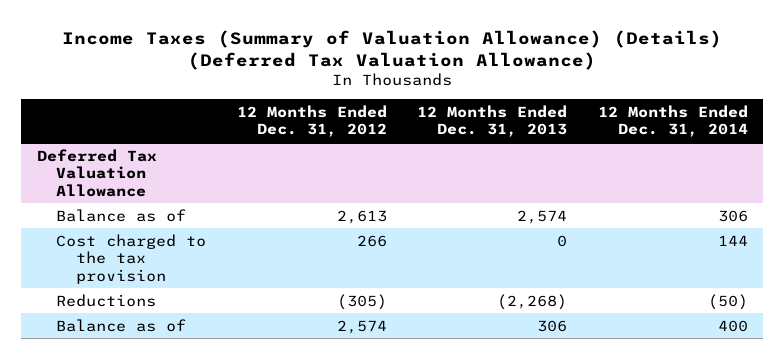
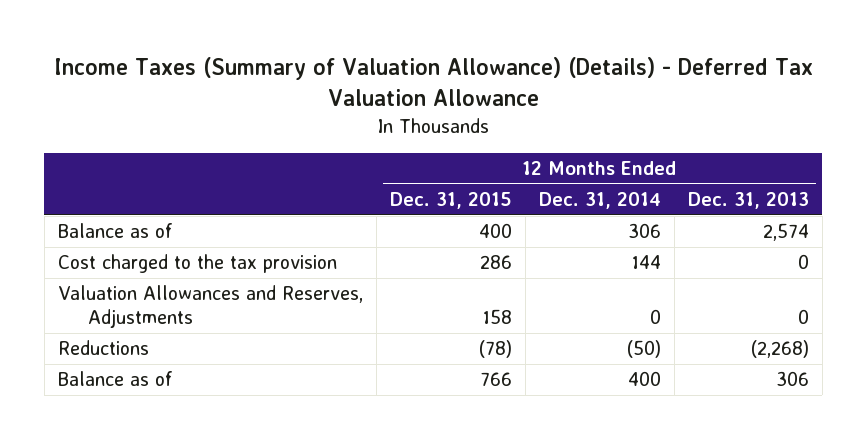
[62,29,723,70] Income Taxes (Summary of Valuation Allowance) (Details) (Deferred Tax Valuation Allowance) -> [54,57,814,106] Income Taxes (Summary of Valuation Allowance) (Details) - Deferred Tax Valuation Allowance
[236,104,387,138] 12 Months Ended Dec. 31, 2012 -> none
none -> [389,191,512,209] Dec. 31, 2015
[36,148,157,197] Deferred Tax Valuation Allowance -> none
none -> [57,285,363,328] Valuation Allowances and Reserves, Adjustments

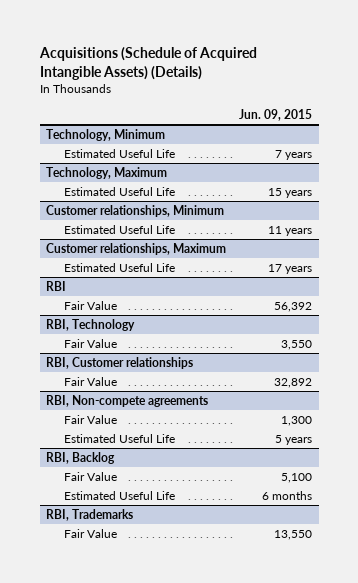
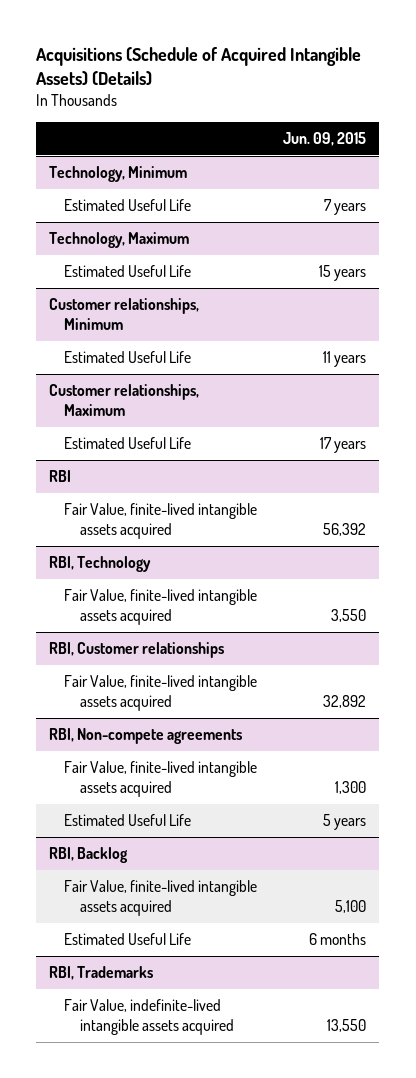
[64,300,118,310] Fair Value -> [64,503,258,540] Fair Value, finite-lived intangible assets acquired
[64,338,118,348] Fair Value -> [64,589,258,626] Fair Value, finite-lived intangible assets acquired
[64,376,118,386] Fair Value -> [64,675,258,712] Fair Value, finite-lived intangible assets acquired
[64,414,118,424] Fair Value -> [64,761,258,798] Fair Value, finite-lived intangible assets acquired
[64,471,118,481] Fair Value -> [64,880,258,917] Fair Value, finite-lived intangible assets acquired
[64,528,118,538] Fair Value -> [64,999,234,1036] Fair Value, indefinite-lived intangible assets acquired

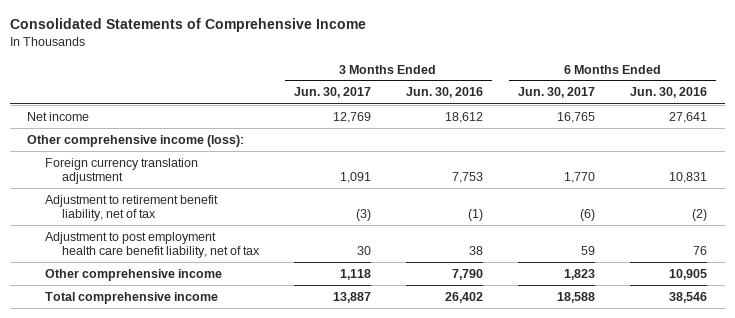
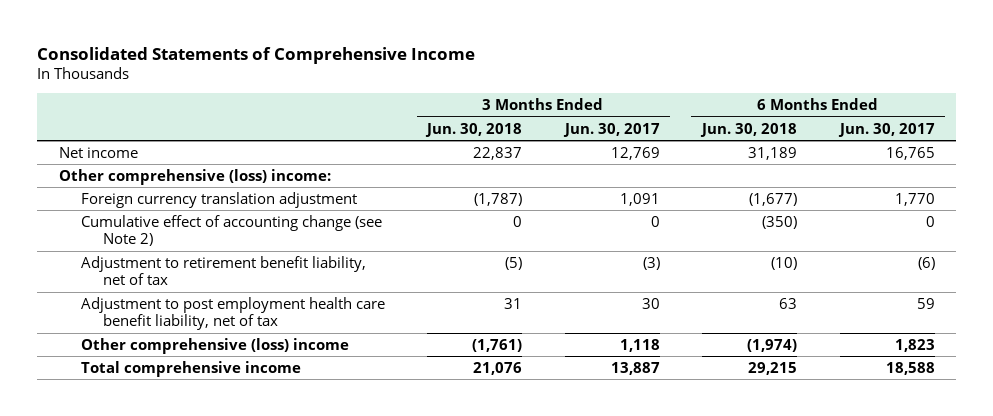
[405,87,483,99] Jun. 30, 2016 -> none
[630,87,708,99] Jun. 30, 2016 -> none
none -> [425,122,523,137] Jun. 30, 2018
none -> [700,122,798,137] Jun. 30, 2018
[27,134,245,147] Other comprehensive income (loss): -> [58,168,331,185] Other comprehensive (loss) income:
none -> [80,214,382,247] Cumulative effect of accounting change (see Note 2)
[44,268,222,281] Other comprehensive income -> [80,337,349,354] Other comprehensive (loss) income

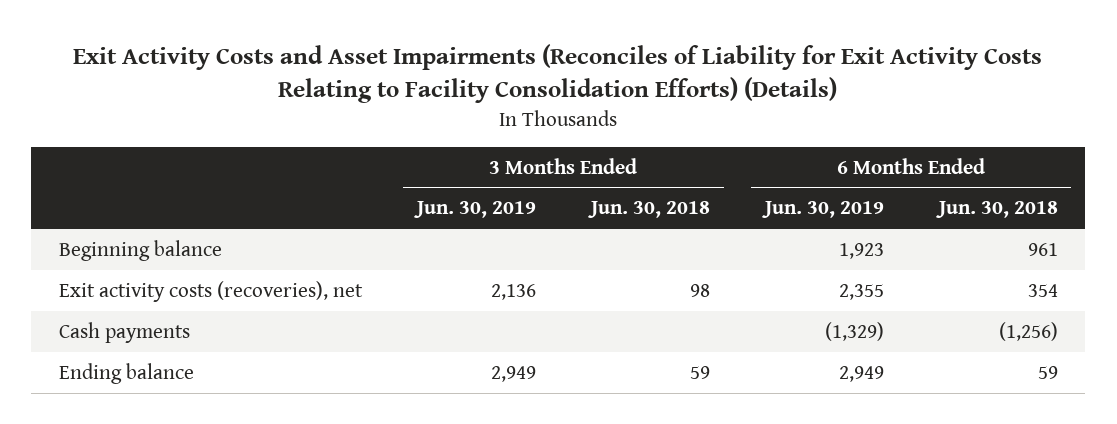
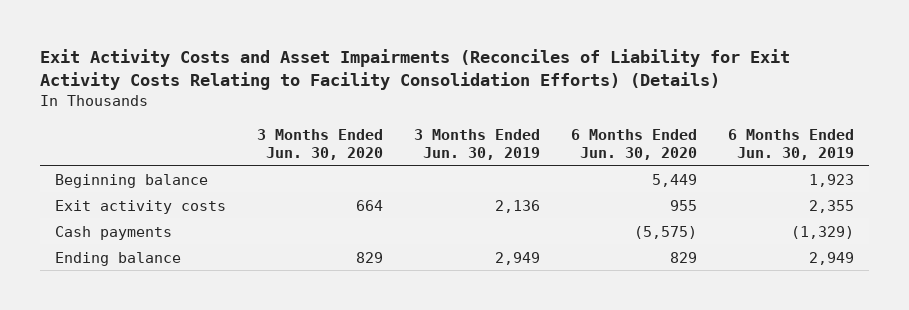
[587,201,710,219] Jun. 30, 2018 -> none
[935,201,1058,219] Jun. 30, 2018 -> none
none -> [257,128,384,160] 3 Months Ended Jun. 30, 2020
none -> [571,128,698,160] 6 Months Ended Jun. 30, 2020
[58,280,363,302] Exit activity costs (recoveries), net -> [55,199,227,214] Exit activity costs

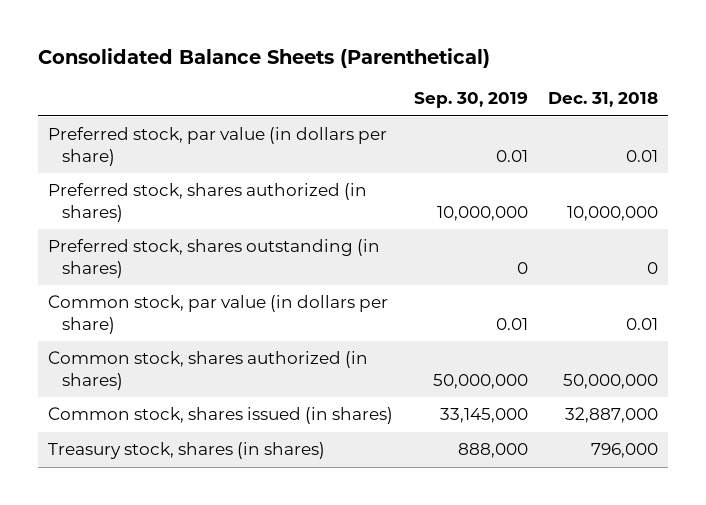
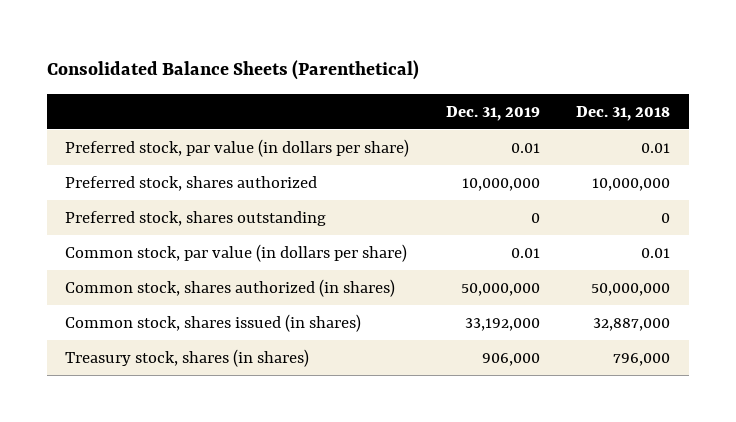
[413,92,528,109] Sep. 30, 2019 -> none
none -> [445,105,540,121] Dec. 31, 2019
[48,183,368,222] Preferred stock, shares authorized (in shares) -> [65,175,318,191] Preferred stock, shares authorized
[48,239,381,278] Preferred stock, shares outstanding (in shares) -> [65,210,327,226] Preferred stock, shares outstanding

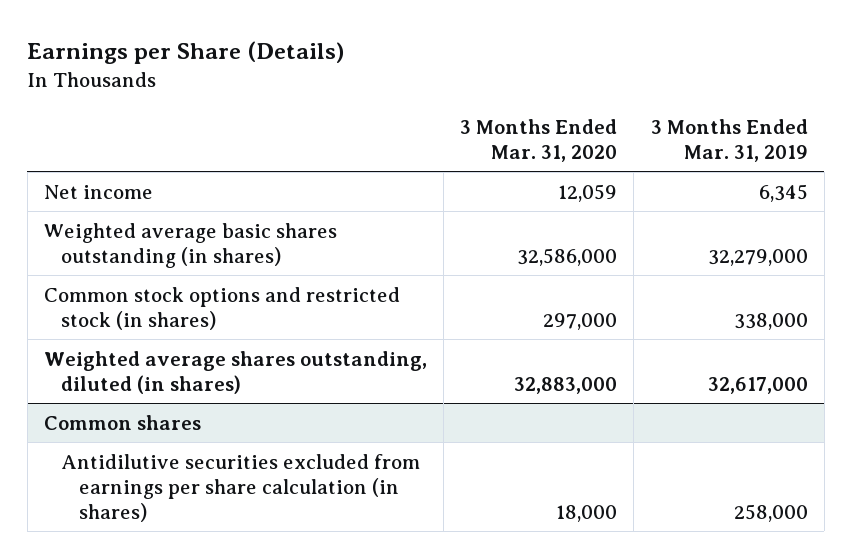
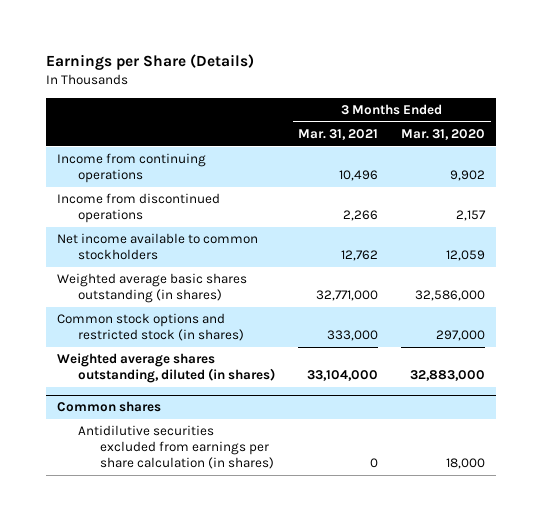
[650,118,808,162] 3 Months Ended Mar. 31, 2019 -> none
none -> [298,128,379,140] Mar. 31, 2021
none -> [57,153,207,184] Income from continuing operations
none -> [57,193,221,224] Income from discontinued operations
[44,184,154,199] Net income -> [57,233,259,261] Net income available to common stockholders

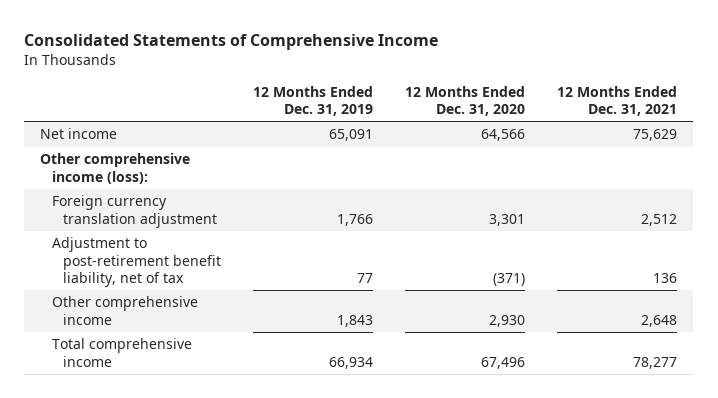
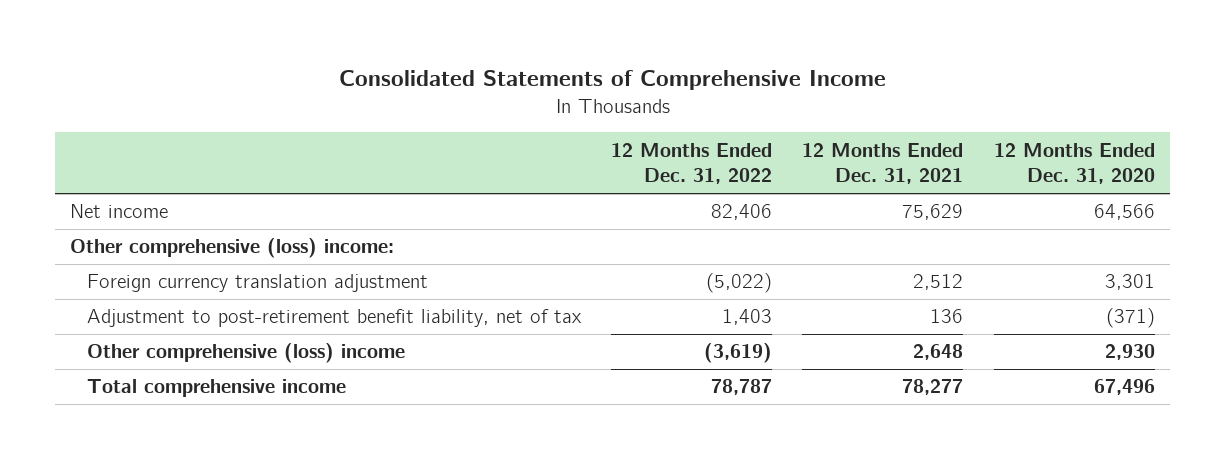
[253,85,374,117] 12 Months Ended Dec. 31, 2019 -> none
none -> [610,142,772,185] 12 Months Ended Dec. 31, 2022
[40,153,191,184] Other comprehensive income (loss): -> [70,238,395,259] Other comprehensive (loss) income:
[51,296,198,325] Other comprehensive income -> [86,343,405,364] Other comprehensive (loss) income

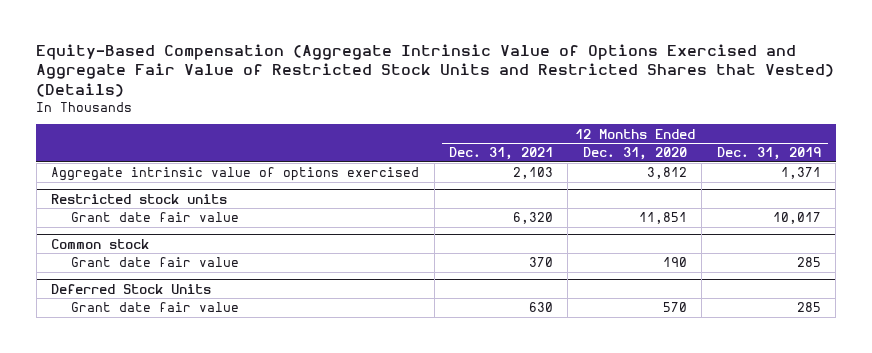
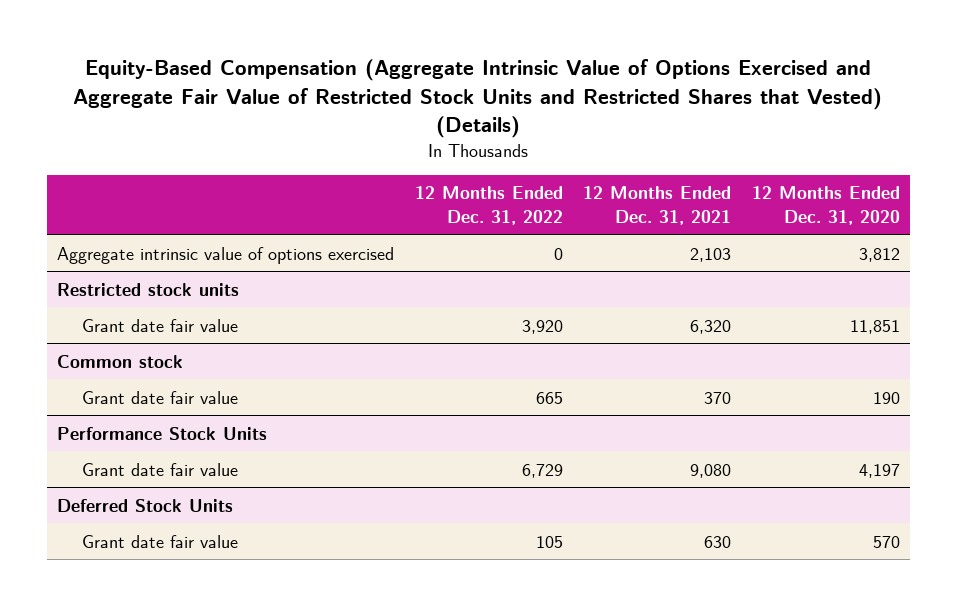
[716,147,821,161] Dec. 31, 2019 -> none
none -> [414,186,563,225] 12 Months Ended Dec. 31, 2022
none -> [57,426,268,440] Performance Stock Units
none -> [81,462,238,476] Grant date fair value

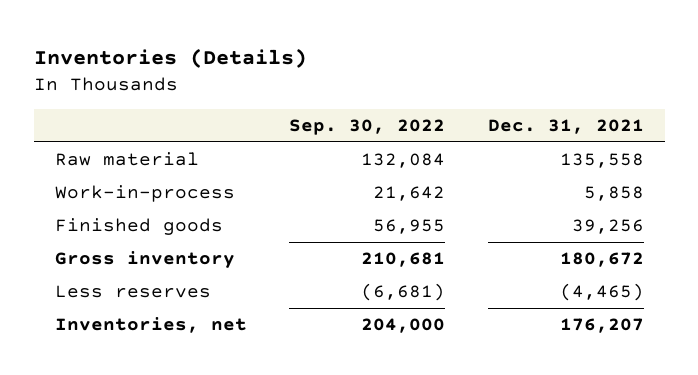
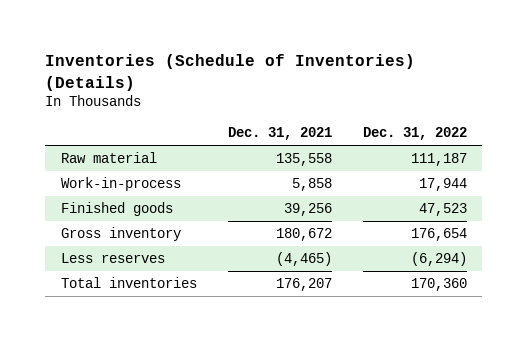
[33,47,307,68] Inventories (Details) -> [45,54,416,91] Inventories (Schedule of Inventories) (Details)
[289,119,446,136] Sep. 30, 2022 -> none
none -> [362,127,467,141] Dec. 31, 2022
[54,317,247,334] Inventories, net -> [60,277,197,289] Total inventories

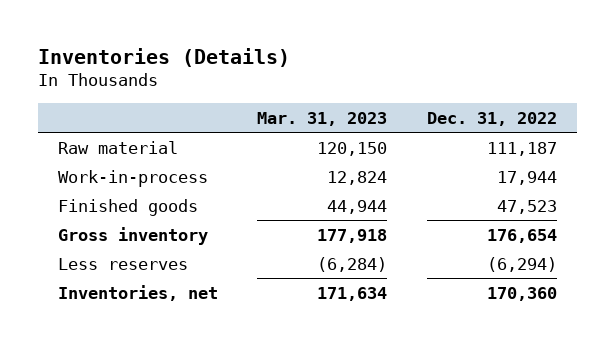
[45,54,416,91] Inventories (Schedule of Inventories) (Details) -> [37,47,290,67] Inventories (Details)
[227,127,332,141] Dec. 31, 2021 -> none
none -> [257,111,388,126] Mar. 31, 2023
[60,277,197,289] Total inventories -> [57,284,218,301] Inventories, net

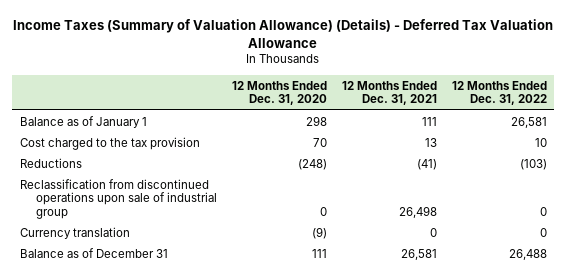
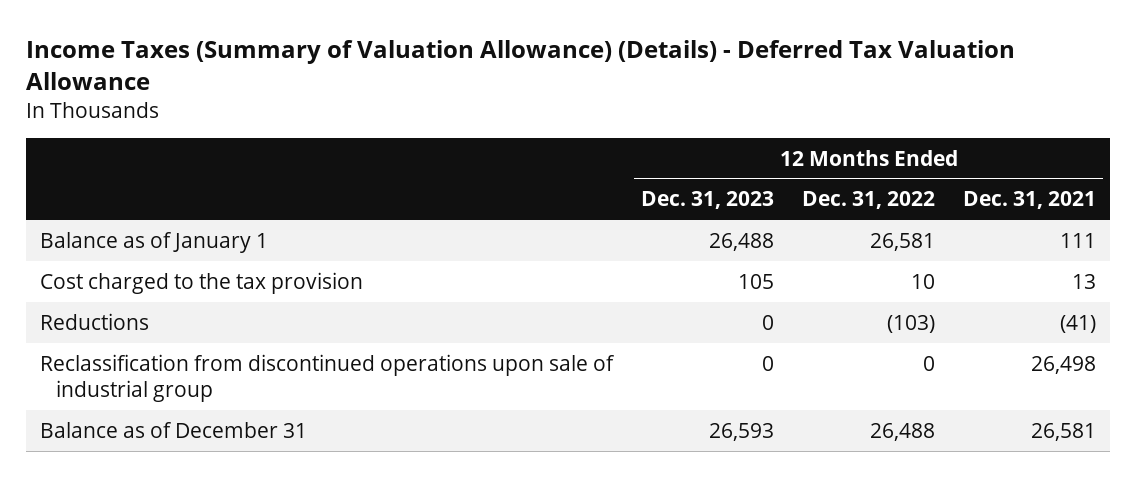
[231,80,327,106] 12 Months Ended Dec. 31, 2020 -> none
none -> [640,191,774,210] Dec. 31, 2023
[19,226,130,239] Currency translation -> none

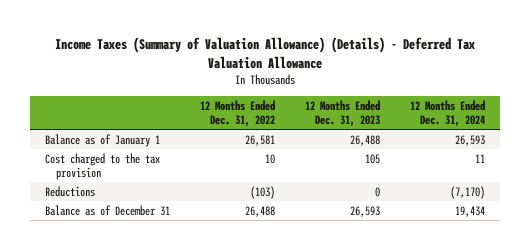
[963,191,1097,210] Dec. 31, 2021 -> none
none -> [410,99,486,128] 12 Months Ended Dec. 31, 2024
[39,353,615,403] Reclassification from discontinued operations upon sale of industrial group -> none

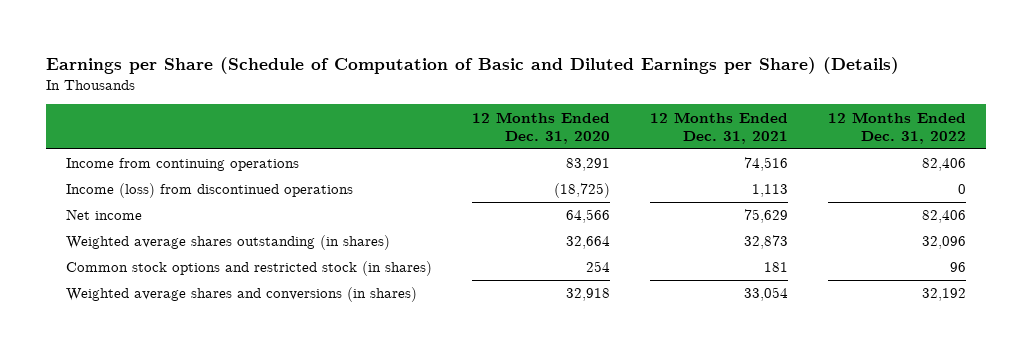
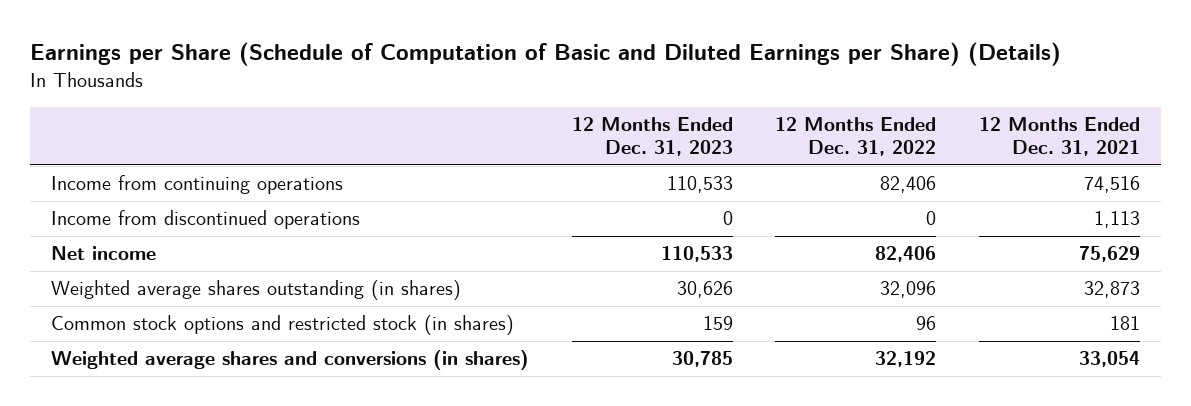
[472,111,611,144] 12 Months Ended Dec. 31, 2020 -> none
none -> [571,117,733,157] 12 Months Ended Dec. 31, 2023
[66,183,354,199] Income (loss) from discontinued operations -> [51,210,361,230] Income from discontinued operations

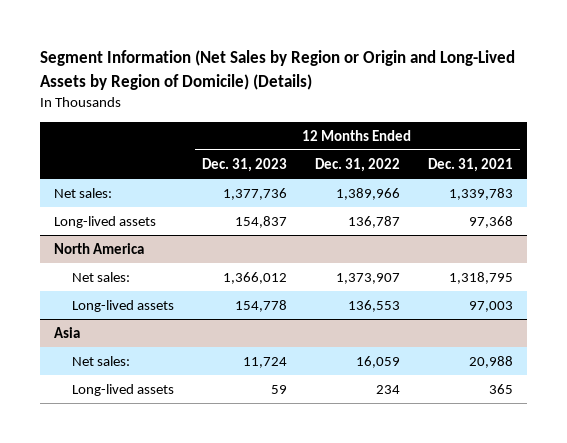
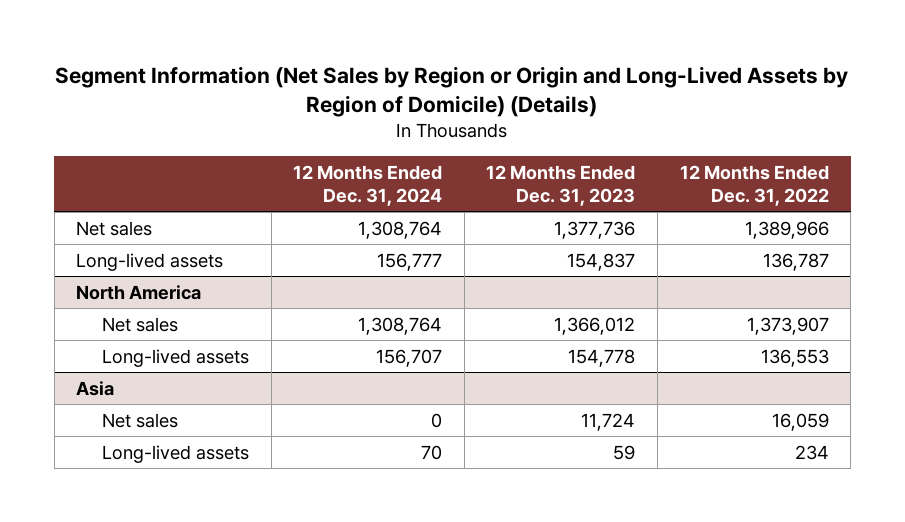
[427,158,513,173] Dec. 31, 2021 -> none
none -> [293,164,443,206] 12 Months Ended Dec. 31, 2024
[54,188,113,199] Net sales: -> [76,220,153,236] Net sales
[71,272,130,283] Net sales: -> [102,316,179,332] Net sales
[71,356,130,367] Net sales: -> [102,412,179,428] Net sales

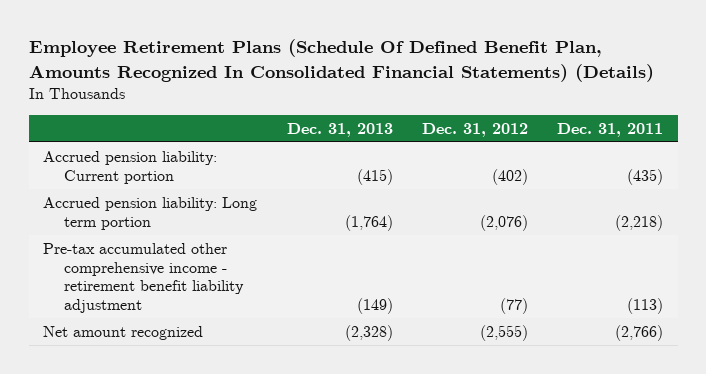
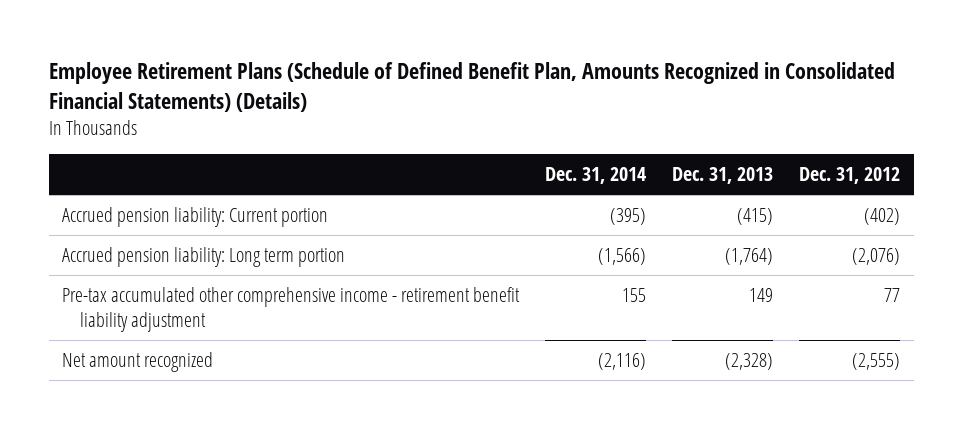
[28,39,654,82] Employee Retirement Plans (Schedule Of Defined Benefit Plan, Amounts Recognized In Consolidated Financial Statements) (Details) -> [49,62,896,113] Employee Retirement Plans (Schedule of Defined Benefit Plan, Amounts Recognized in Consolidated Financial Statements) (Details)
[557,122,664,137] Dec. 31, 2011 -> none
none -> [545,167,647,185] Dec. 31, 2014
[356,298,393,315] (149) -> [749,287,774,302] 149
[499,298,528,315] (77) -> [884,287,901,302] 77

